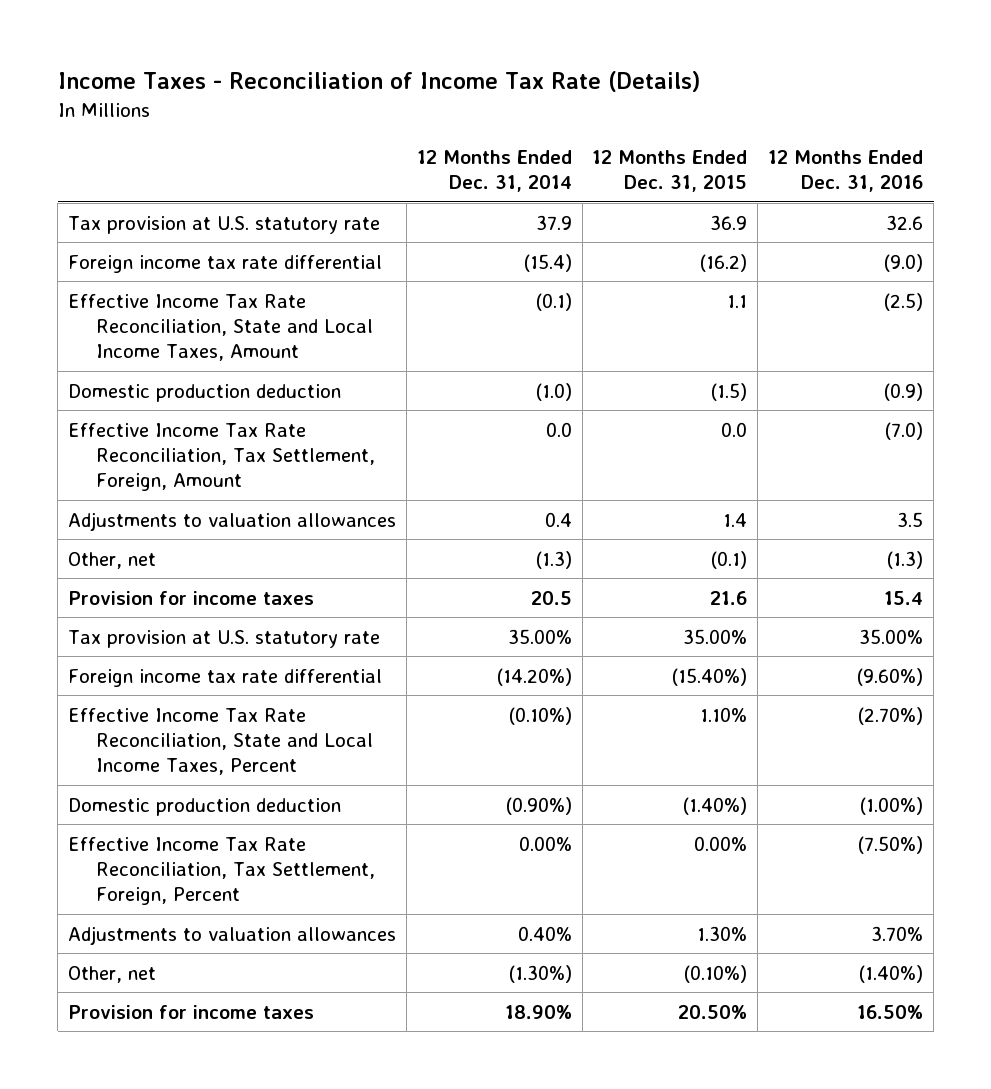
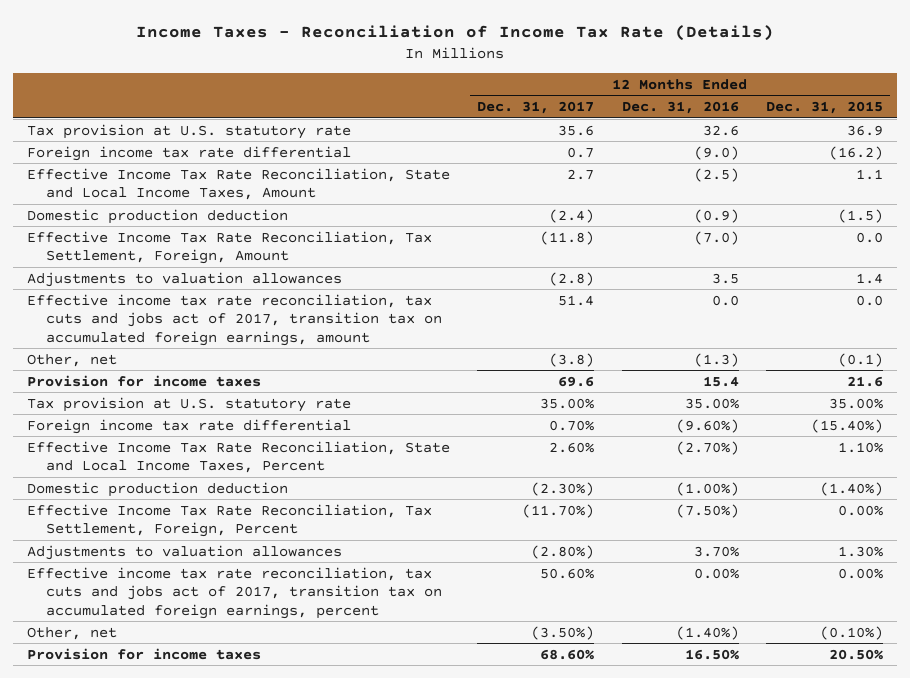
[416,149,572,193] 12 Months Ended Dec. 31, 2014 -> none
none -> [477,101,595,115] Dec. 31, 2017
none -> [26,293,443,346] Effective income tax rate reconciliation, tax cuts and jobs act of 2017, transition tax on accumulated foreign earnings, amount
none -> [26,566,443,619] Effective income tax rate reconciliation, tax cuts and jobs act of 2017, transition tax on accumulated foreign earnings, percent

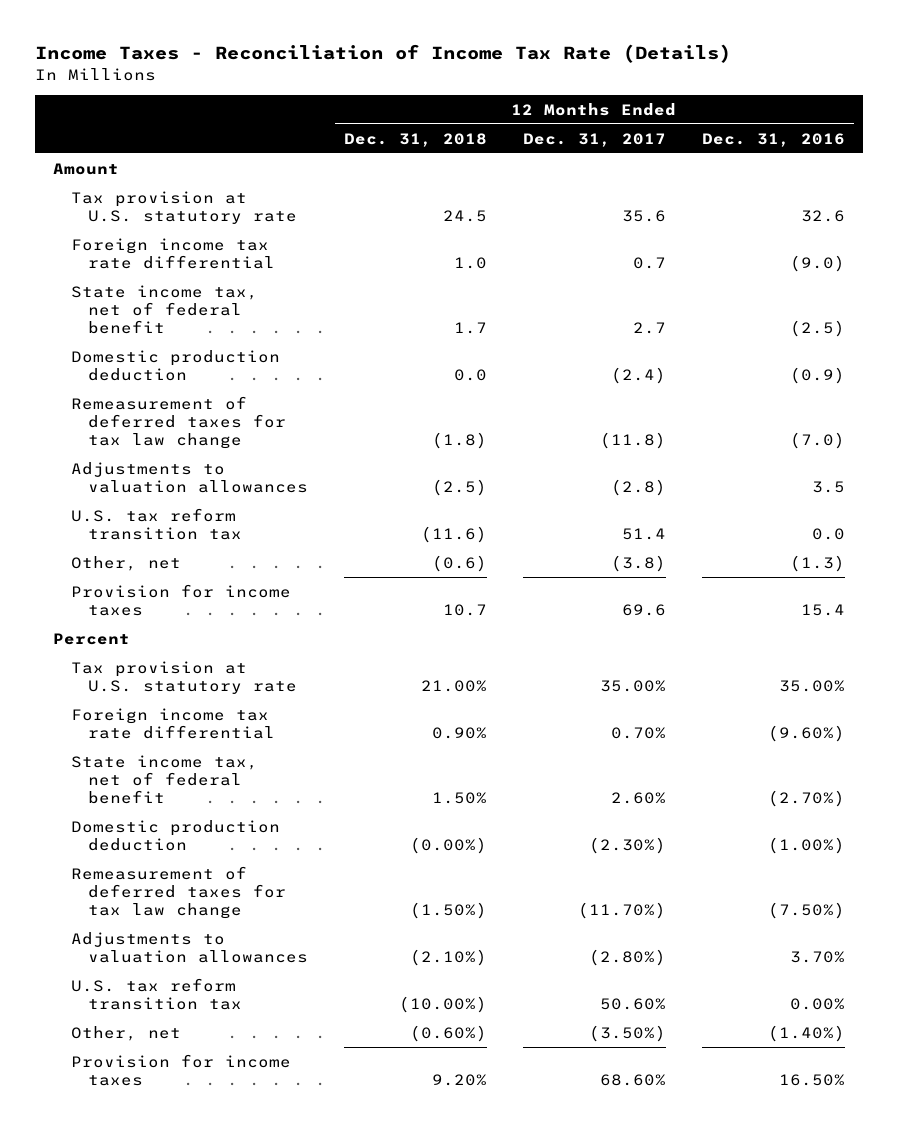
[766,101,884,115] Dec. 31, 2015 -> none
none -> [344,132,488,147] Dec. 31, 2018
none -> [53,162,120,175] Amount
[26,167,450,201] Effective Income Tax Rate Reconciliation, State and Local Income Taxes, Amount -> [70,284,258,334] State income tax, net of federal benefit
[26,230,432,265] Effective Income Tax Rate Reconciliation, Tax Settlement, Foreign, Amount -> [70,395,287,449] Remeasurement of deferred taxes for tax law change
[26,293,443,346] Effective income tax rate reconciliation, tax cuts and jobs act of 2017, transition tax on accumulated foreign earnings, amount -> [70,507,243,540] U.S. tax reform transition tax
none -> [53,632,131,645] Percent
[26,440,450,474] Effective Income Tax Rate Reconciliation, State and Local Income Taxes, Percent -> [70,754,258,804] State income tax, net of federal benefit
[26,503,432,538] Effective Income Tax Rate Reconciliation, Tax Settlement, Foreign, Percent -> [70,865,287,919] Remeasurement of deferred taxes for tax law change
[26,566,443,619] Effective income tax rate reconciliation, tax cuts and jobs act of 2017, transition tax on accumulated foreign earnings, percent -> [70,977,243,1010] U.S. tax reform transition tax

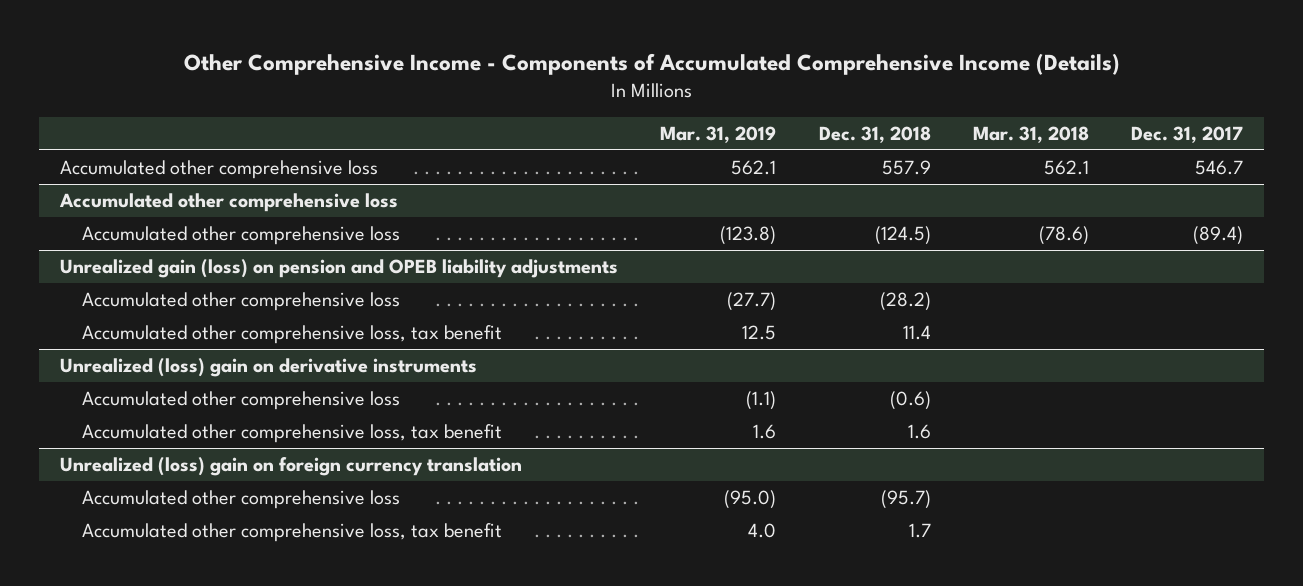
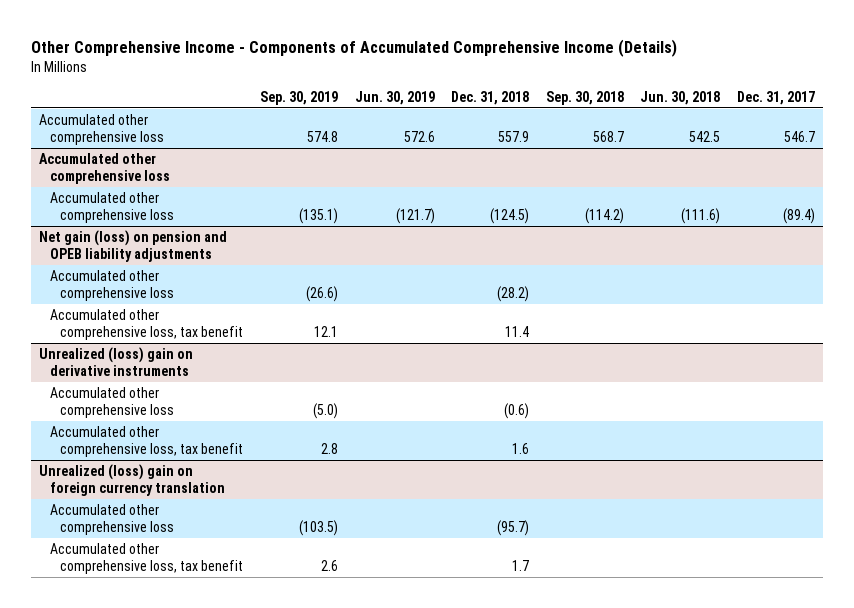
[660,126,777,144] Mar. 31, 2019 -> none
[972,126,1089,144] Mar. 31, 2018 -> none
none -> [259,90,338,105] Sep. 30, 2019
none -> [354,90,435,105] Jun. 30, 2019
none -> [545,90,624,105] Sep. 30, 2018
none -> [640,90,721,105] Jun. 30, 2018
[60,258,619,278] Unrealized gain (loss) on pension and OPEB liability adjustments -> [39,229,228,262] Net gain (loss) on pension and OPEB liability adjustments

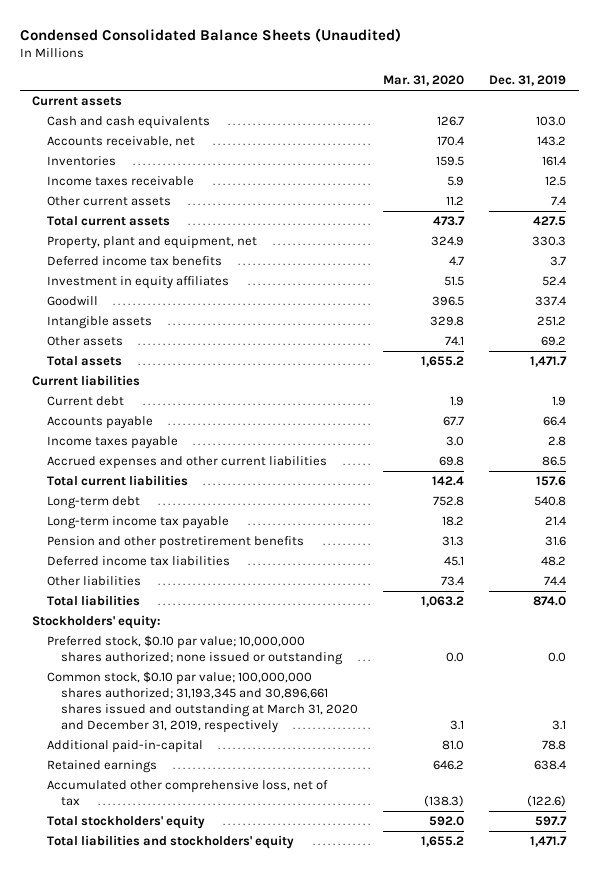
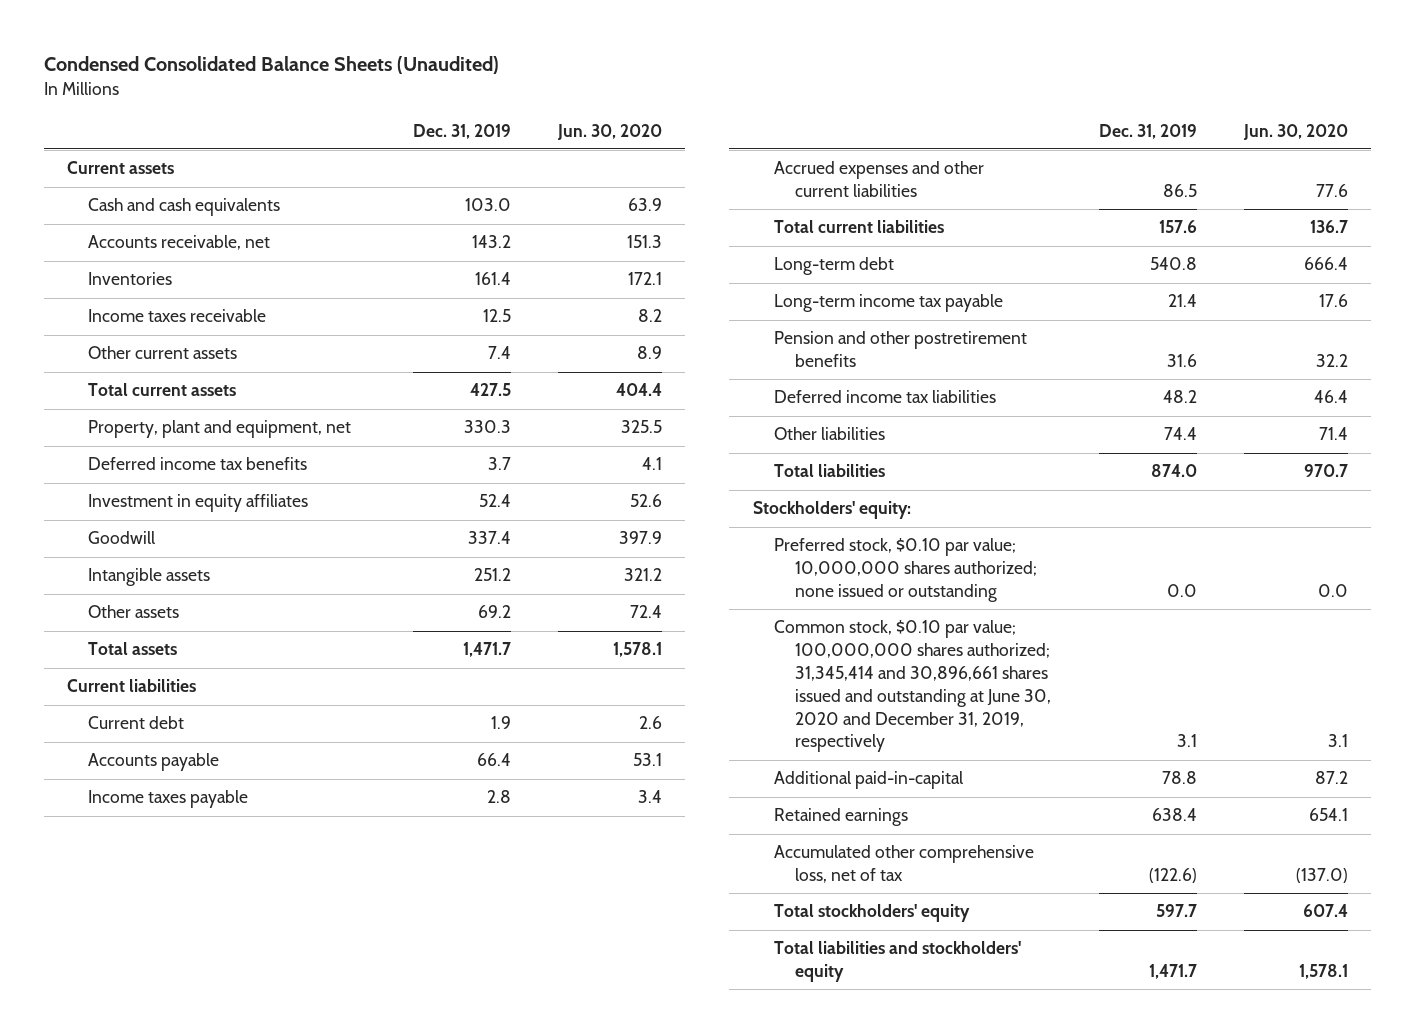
[383,75,465,87] Mar. 31, 2020 -> none
none -> [556,123,662,140] Jun. 30, 2020
[46,671,358,734] Common stock, $0.10 par value; 100,000,000 shares authorized; 31,193,345 and 30,896,661 shares issued and outstanding at March 31, 2020 and December 31, 2019, respectively -> [774,620,1052,753] Common stock, $0.10 par value; 100,000,000 shares authorized; 31,345,414 and 30,896,661 shares issued and outstanding at June 30, 2020 and December 31, 2019, respectively

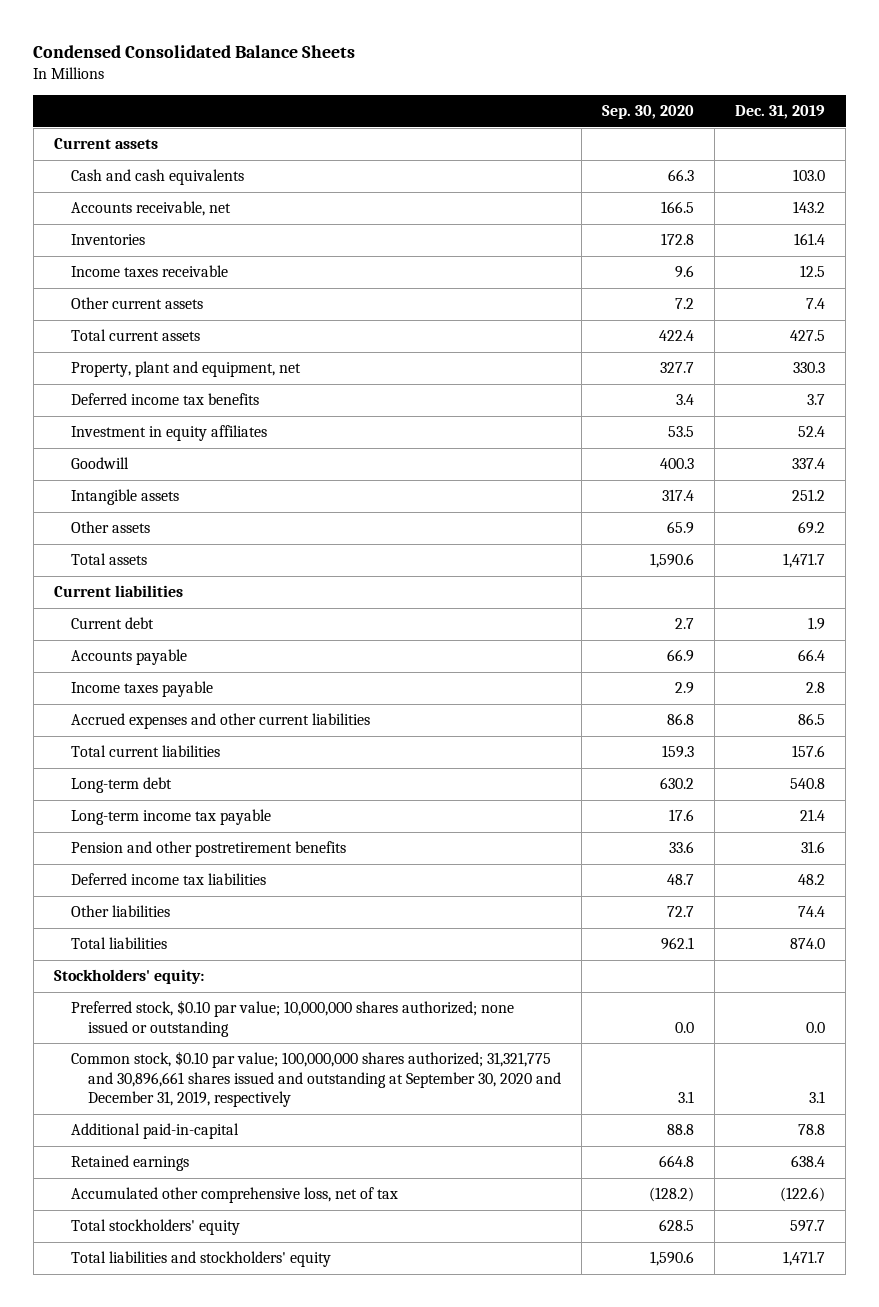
[43,55,499,74] Condensed Consolidated Balance Sheets (Unaudited) -> [33,44,356,58] Condensed Consolidated Balance Sheets
[556,123,662,140] Jun. 30, 2020 -> none
none -> [601,105,694,120] Sep. 30, 2020
[774,620,1052,753] Common stock, $0.10 par value; 100,000,000 shares authorized; 31,345,414 and 30,896,661 shares issued and outstanding at June 30, 2020 and December 31, 2019, respectively -> [70,1051,561,1108] Common stock, $0.10 par value; 100,000,000 shares authorized; 31,321,775 and 30,896,661 shares issued and outstanding at September 30, 2020 and December 31, 2019, respectively

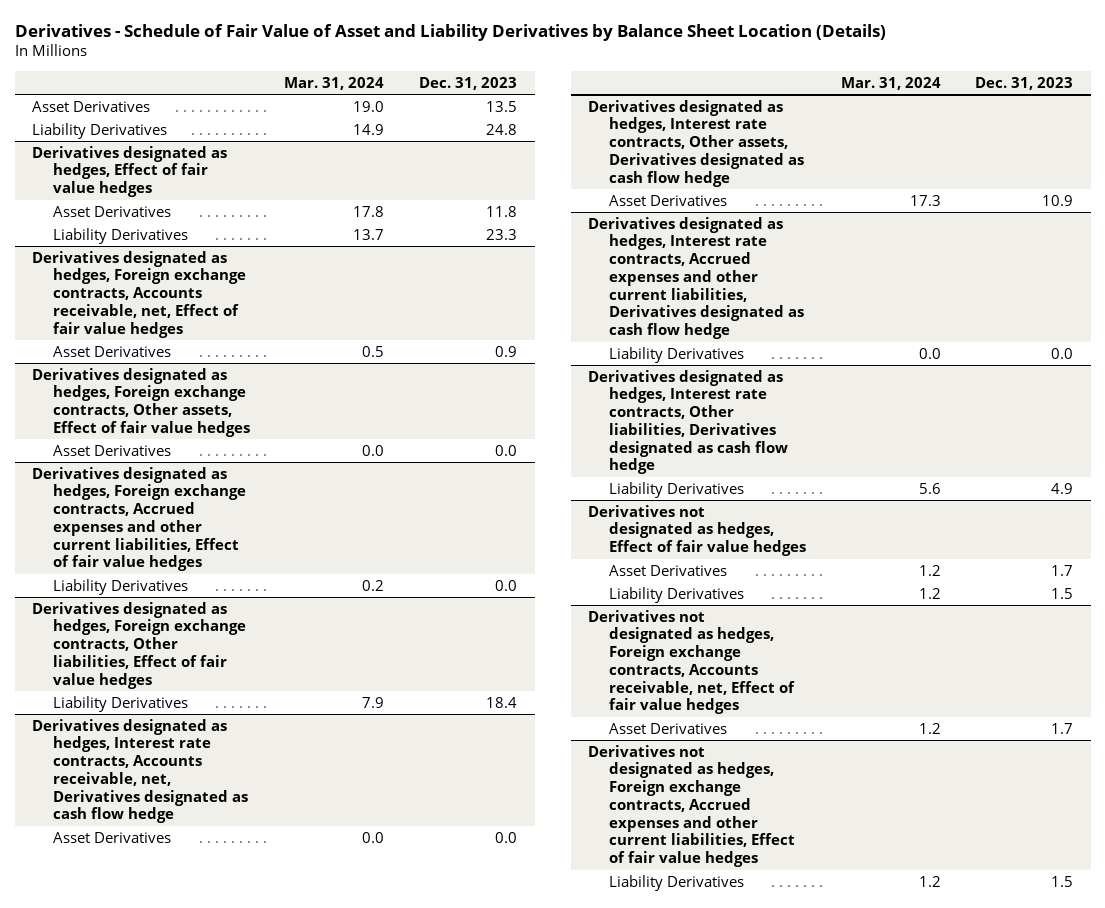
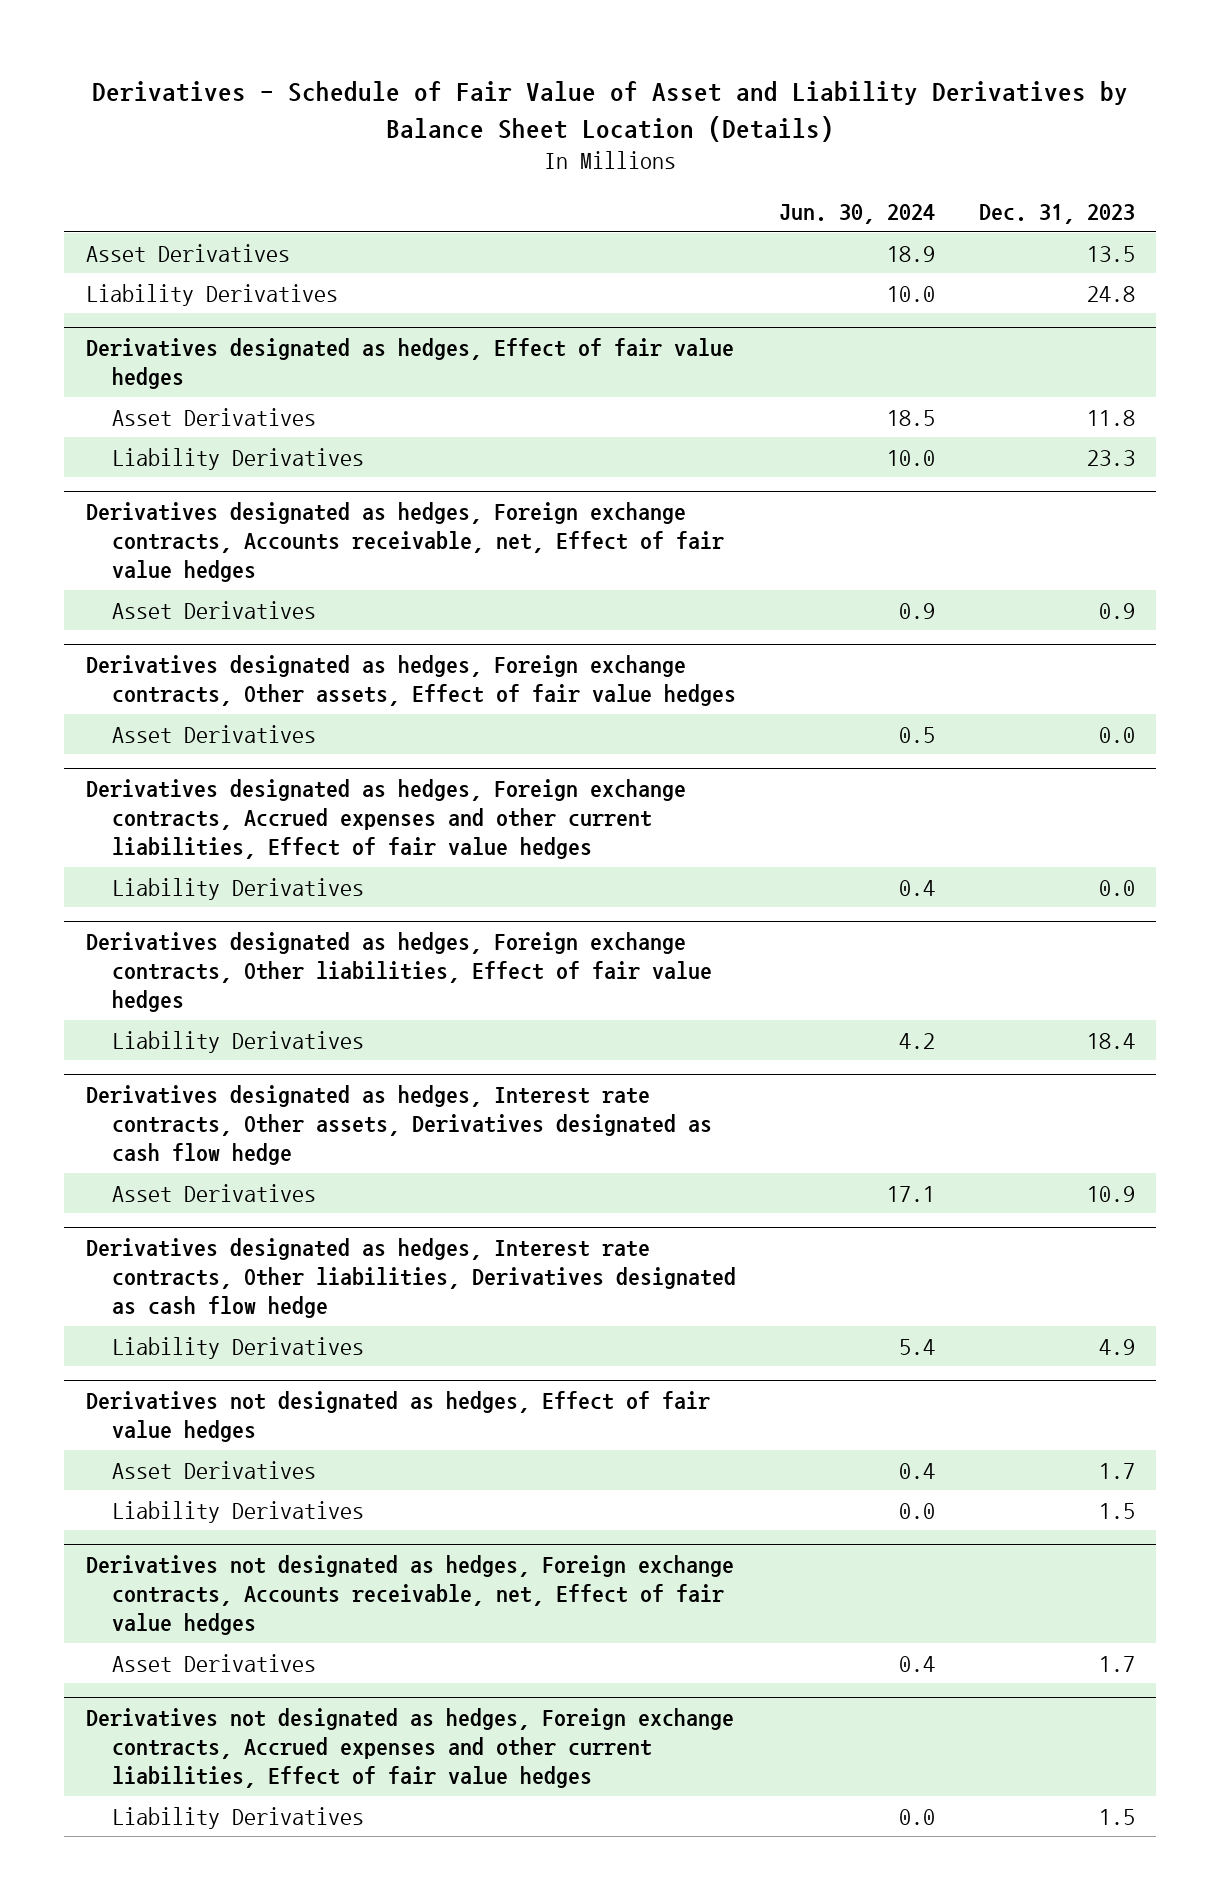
[284,76,385,90] Mar. 31, 2024 -> none
none -> [779,204,936,225] Jun. 30, 2024
[31,718,248,824] Derivatives designated as hedges, Interest rate contracts, Accounts receivable, net, Derivatives designated as cash flow hedge -> none
[52,831,171,843] Asset Derivatives -> none
[588,216,804,340] Derivatives designated as hedges, Interest rate contracts, Accrued expenses and other current liabilities, Derivatives designated as cash flow hedge -> none
[608,346,744,363] Liability Derivatives -> none

